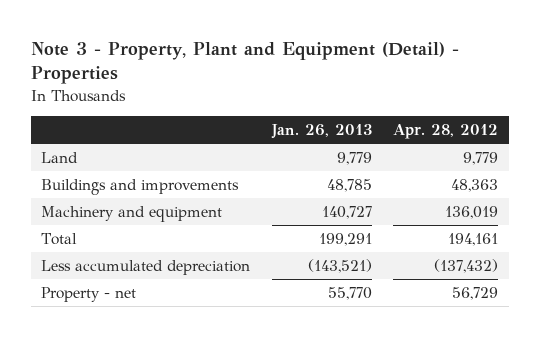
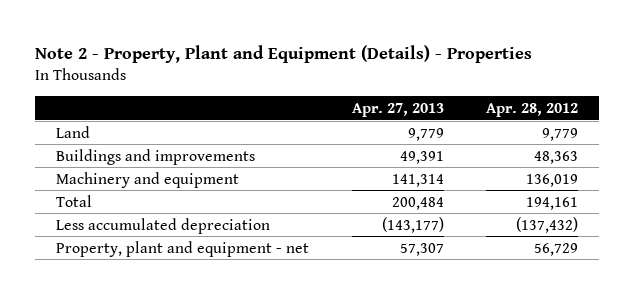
[30,42,459,85] Note 3 - Property, Plant and Equipment (Detail) - Properties -> [35,45,533,64] Note 2 - Property, Plant and Equipment (Details) - Properties
[270,124,372,140] Jan. 26, 2013 -> none
none -> [351,102,444,117] Apr. 27, 2013
[41,286,137,302] Property - net -> [56,240,310,257] Property, plant and equipment - net

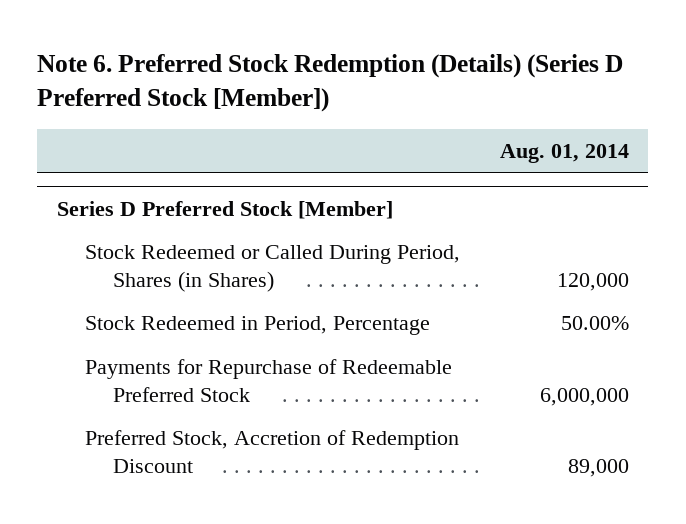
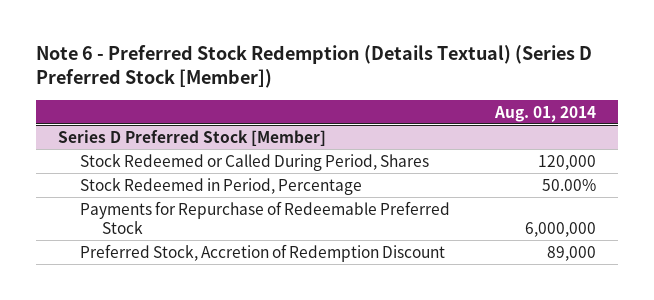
[37,53,624,113] Note 6. Preferred Stock Redemption (Details) (Series D Preferred Stock [Member]) -> [35,45,592,89] Note 6 - Preferred Stock Redemption (Details Textual) (Series D Preferred Stock [Member])
[85,244,461,292] Stock Redeemed or Called During Period, Shares (in Shares) -> [80,153,430,171] Stock Redeemed or Called During Period, Shares

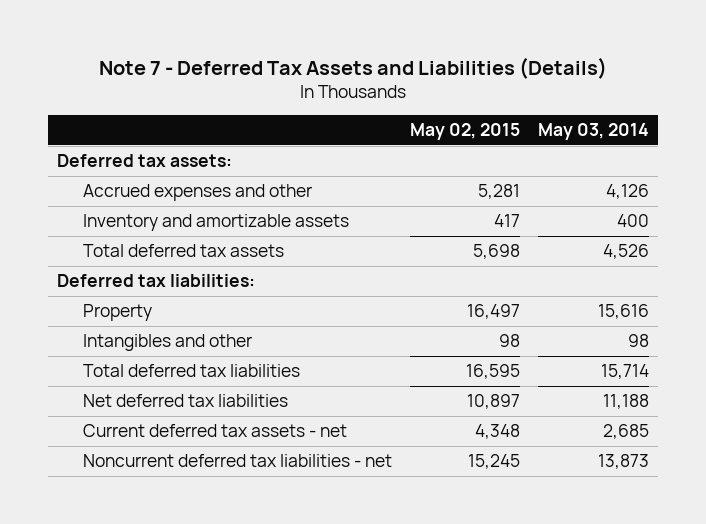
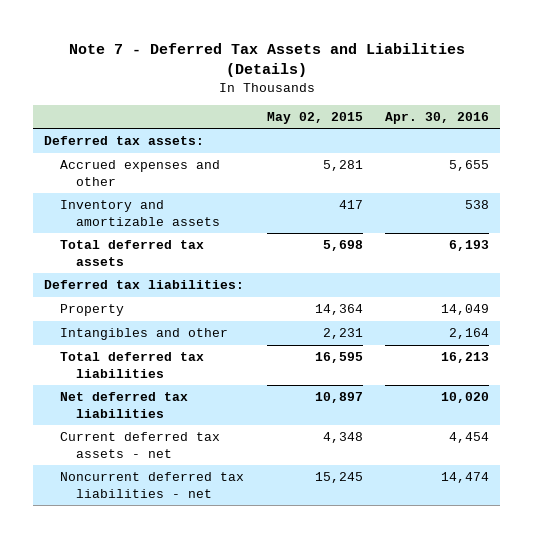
[538,123,650,141] May 03, 2014 -> none
none -> [384,111,489,124] Apr. 30, 2016
[467,304,521,320] 16,497 -> [314,304,363,316] 14,364
[499,334,521,348] 98 -> [322,328,363,340] 2,231

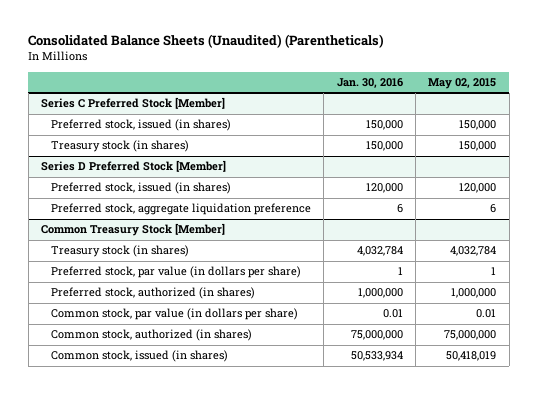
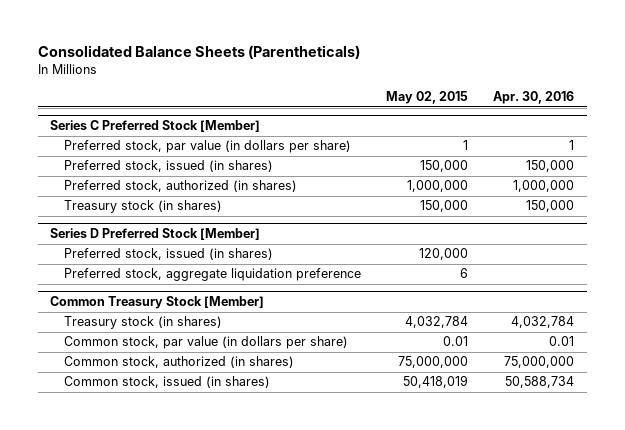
[28,34,385,49] Consolidated Balance Sheets (Unaudited) (Parentheticals) -> [37,45,360,60] Consolidated Balance Sheets (Parentheticals)
[336,77,403,88] Jan. 30, 2016 -> none
none -> [493,91,575,105] Apr. 30, 2016
none -> [64,140,352,154] Preferred stock, par value (in dollars per share)
none -> [64,180,298,193] Preferred stock, authorized (in shares)
[50,266,301,279] Preferred stock, par value (in dollars per share) -> none
[50,287,255,300] Preferred stock, authorized (in shares) -> none

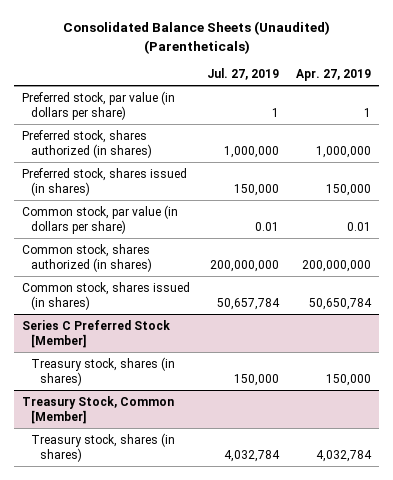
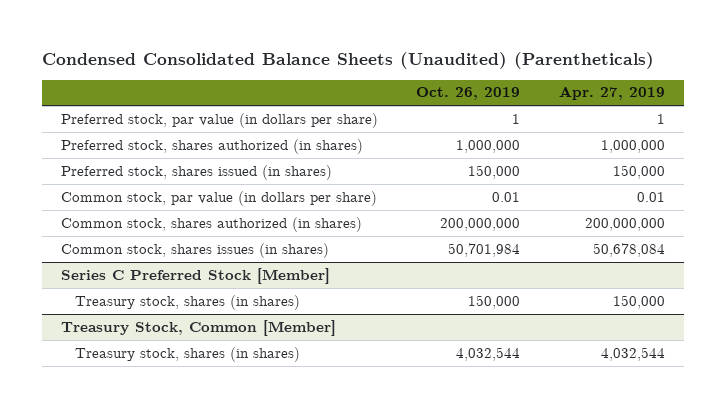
[62,21,330,54] Consolidated Balance Sheets (Unaudited) (Parentheticals) -> [41,51,654,69] Condensed Consolidated Balance Sheets (Unaudited) (Parentheticals)
[207,67,280,80] Jul. 27, 2019 -> none
none -> [416,87,521,101] Oct. 26, 2019
[22,281,191,310] Common stock, shares issued (in shares) -> [61,242,330,258] Common stock, shares issues (in shares)
[308,297,372,310] 50,650,784 -> [592,242,665,257] 50,678,084
[315,449,372,462] 4,032,784 -> [600,346,665,361] 4,032,544

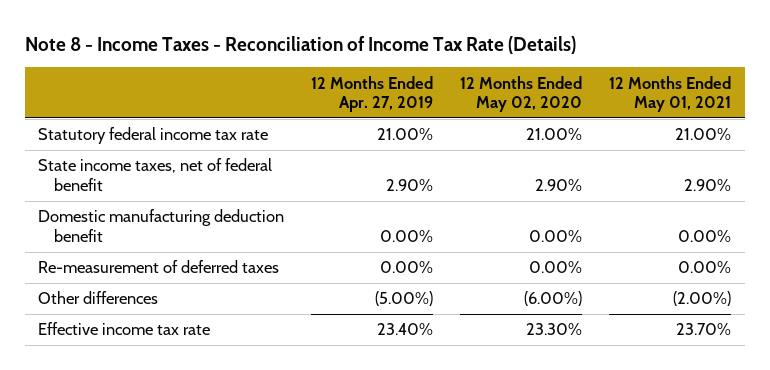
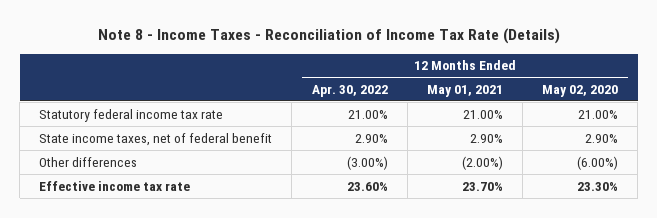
[311,75,434,113] 12 Months Ended Apr. 27, 2019 -> none
none -> [311,84,388,97] Apr. 30, 2022
[38,209,285,242] Domestic manufacturing deduction benefit -> none
[38,260,280,274] Re-measurement of deferred taxes -> none

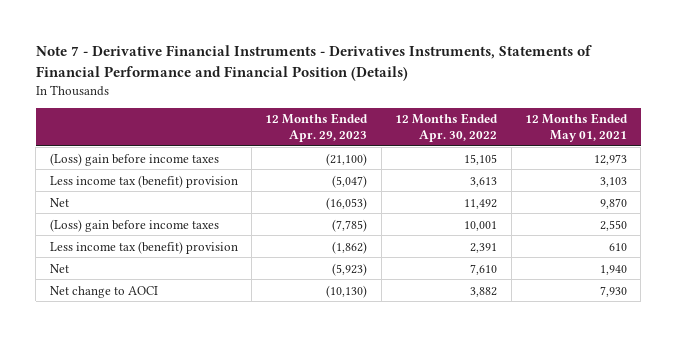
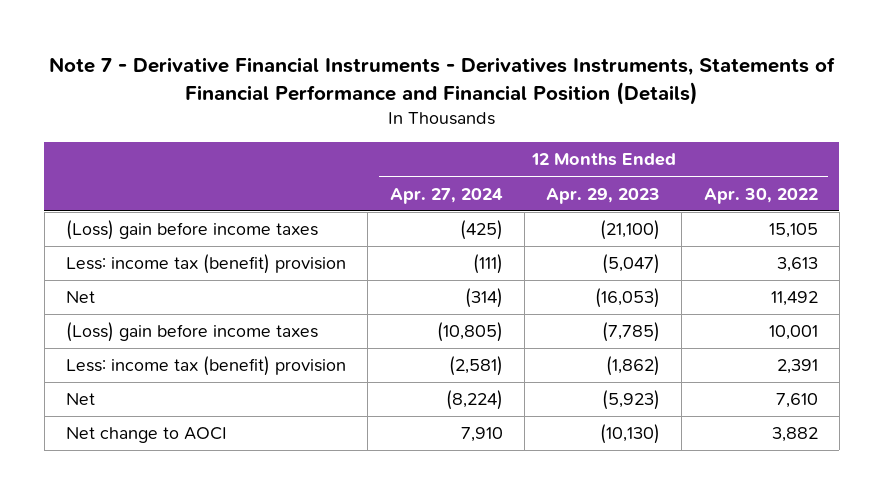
[524,113,628,142] 12 Months Ended May 01, 2021 -> none
none -> [389,187,503,204] Apr. 27, 2024
[49,174,238,188] Less income tax (benefit) provision -> [66,254,347,275] Less: income tax (benefit) provision
[49,240,238,254] Less income tax (benefit) provision -> [66,356,347,377] Less: income tax (benefit) provision

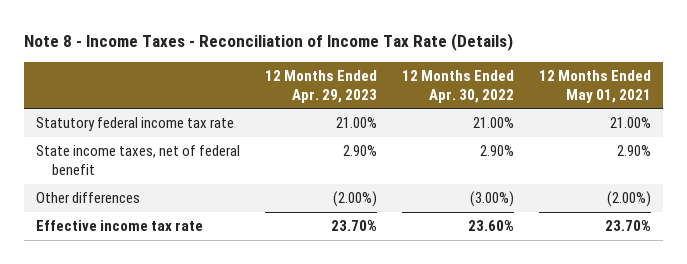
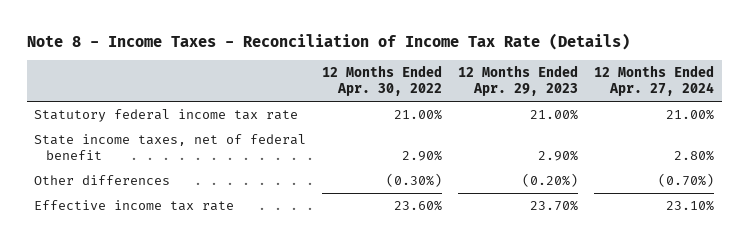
[538,70,651,103] 12 Months Ended May 01, 2021 -> none
none -> [593,65,714,97] 12 Months Ended Apr. 27, 2024
[332,191,377,208] (2.00%) -> [521,173,578,188] (0.20%)
[469,191,514,208] (3.00%) -> [386,173,443,188] (0.30%)

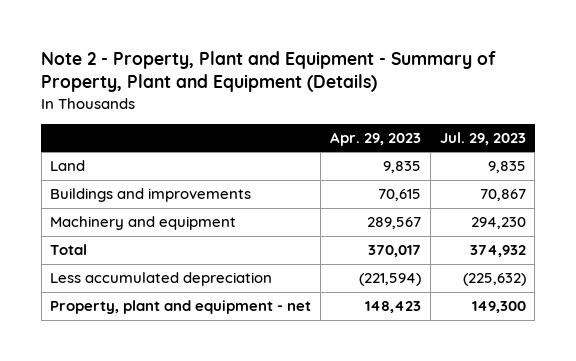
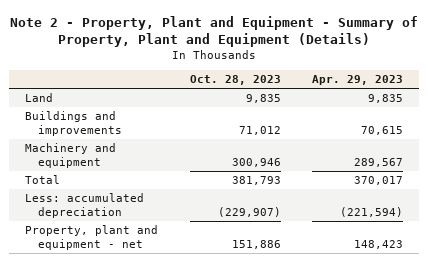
[439,132,526,146] Jul. 29, 2023 -> none
none -> [189,75,281,86] Oct. 28, 2023
[50,272,273,287] Less accumulated depreciation -> [24,192,144,218] Less: accumulated depreciation

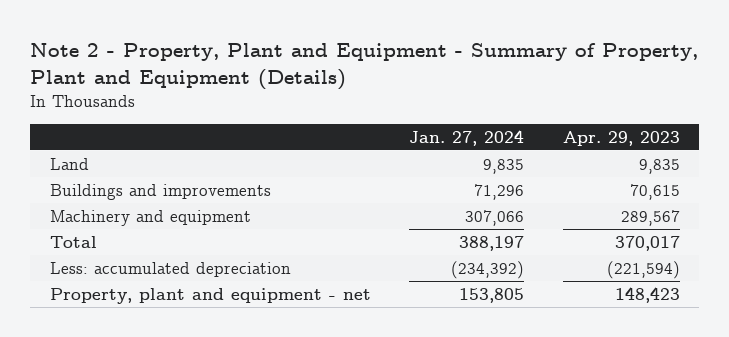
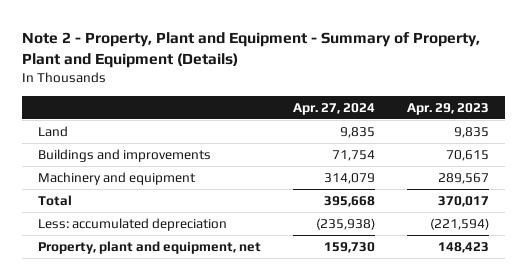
[409,129,525,146] Jan. 27, 2024 -> none
none -> [292,102,375,115] Apr. 27, 2024
[49,287,371,304] Property, plant and equipment - net -> [37,240,261,254] Property, plant and equipment, net

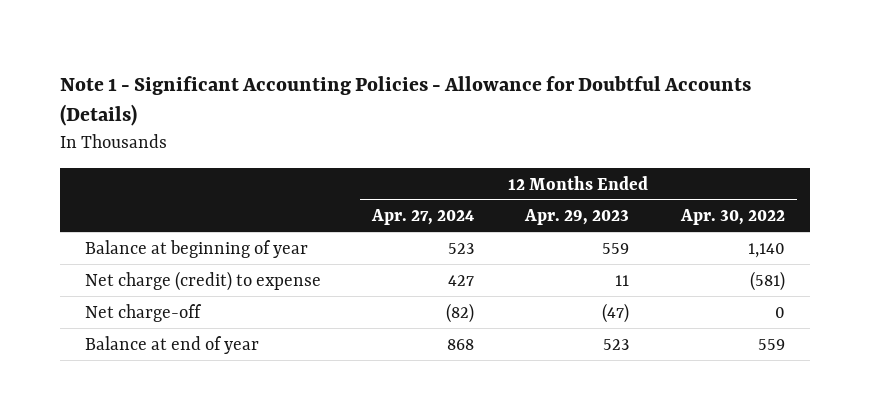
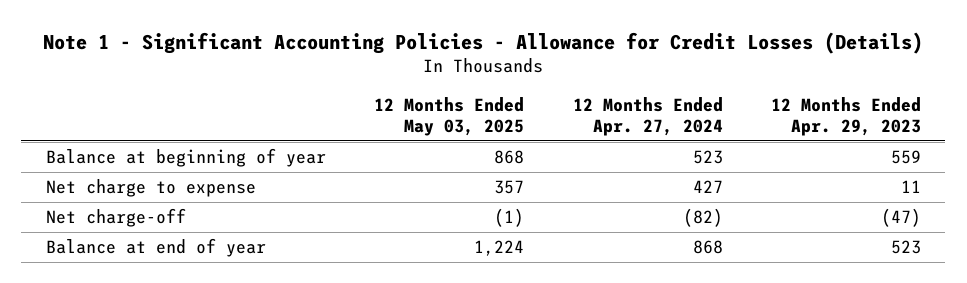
[59,75,751,127] Note 1 - Significant Accounting Policies - Allowance for Doubtful Accounts (Details) -> [43,31,924,54] Note 1 - Significant Accounting Policies - Allowance for Credit Losses (Details)
[679,209,785,226] Apr. 30, 2022 -> none
none -> [374,97,525,136] 12 Months Ended May 03, 2025
[85,270,322,291] Net charge (credit) to expense -> [45,179,256,198] Net charge to expense

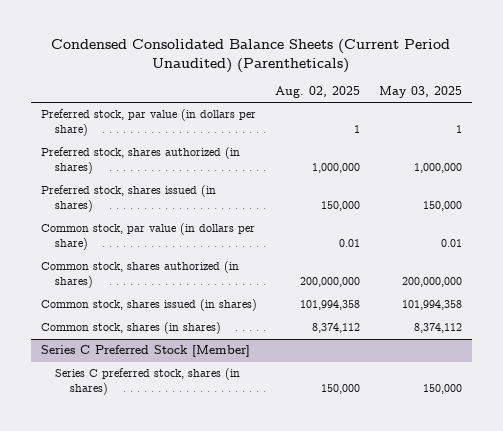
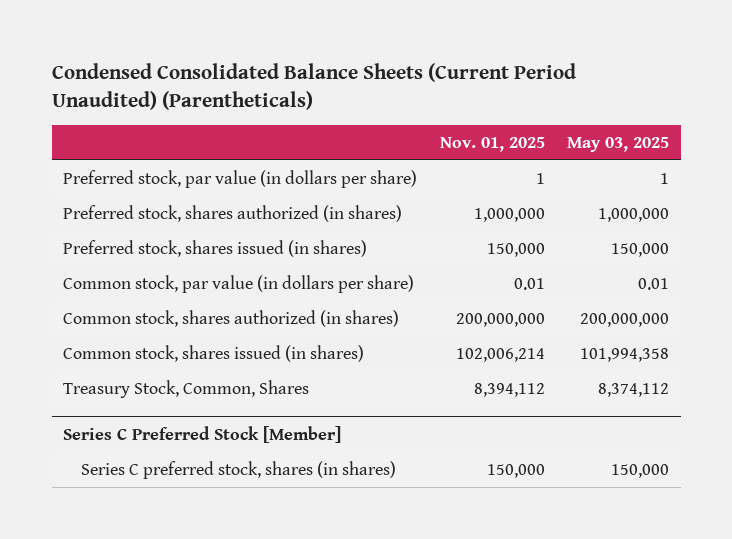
[275,85,361,98] Aug. 02, 2025 -> none
none -> [439,136,545,152] Nov. 01, 2025
[40,322,221,335] Common stock, shares (in shares) -> [62,379,309,398] Treasury Stock, Common, Shares

